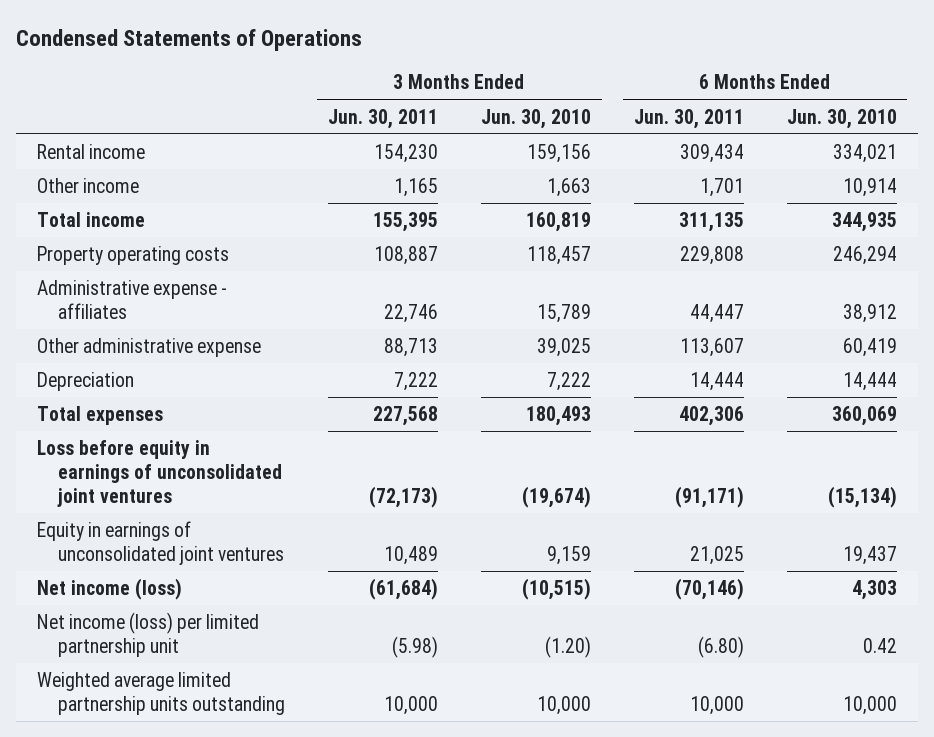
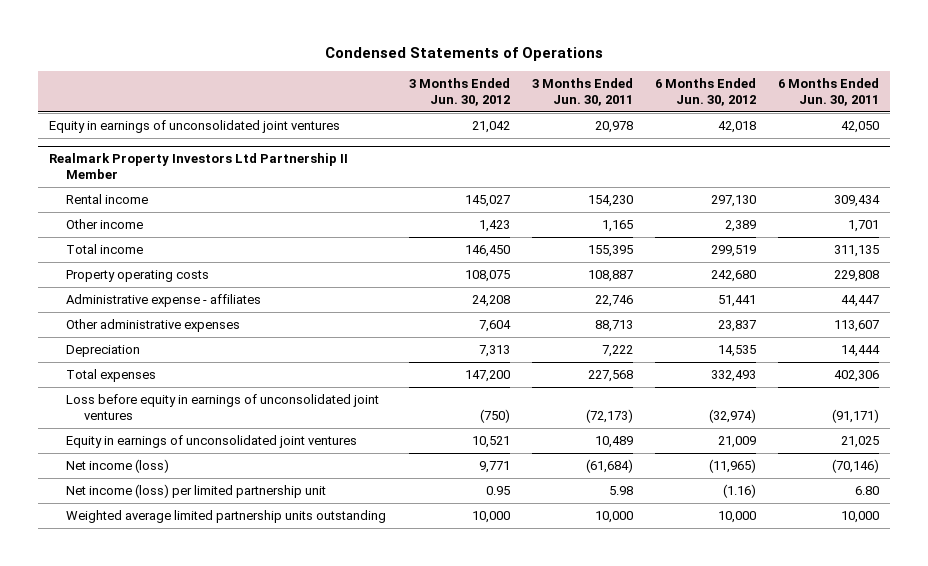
[480,108,591,129] Jun. 30, 2010 -> none
[786,108,897,129] Jun. 30, 2010 -> none
none -> [408,77,510,106] 3 Months Ended Jun. 30, 2012
none -> [654,77,756,106] 6 Months Ended Jun. 30, 2012
none -> [48,119,340,133] Equity in earnings of unconsolidated joint ventures
none -> [48,153,348,180] Realmark Property Investors Ltd Partnership II Member
[37,337,262,357] Other administrative expense -> [66,318,241,332] Other administrative expenses
[392,636,439,659] (5.98) -> [608,485,633,495] 5.98
[697,636,744,659] (6.80) -> [855,485,880,495] 6.80

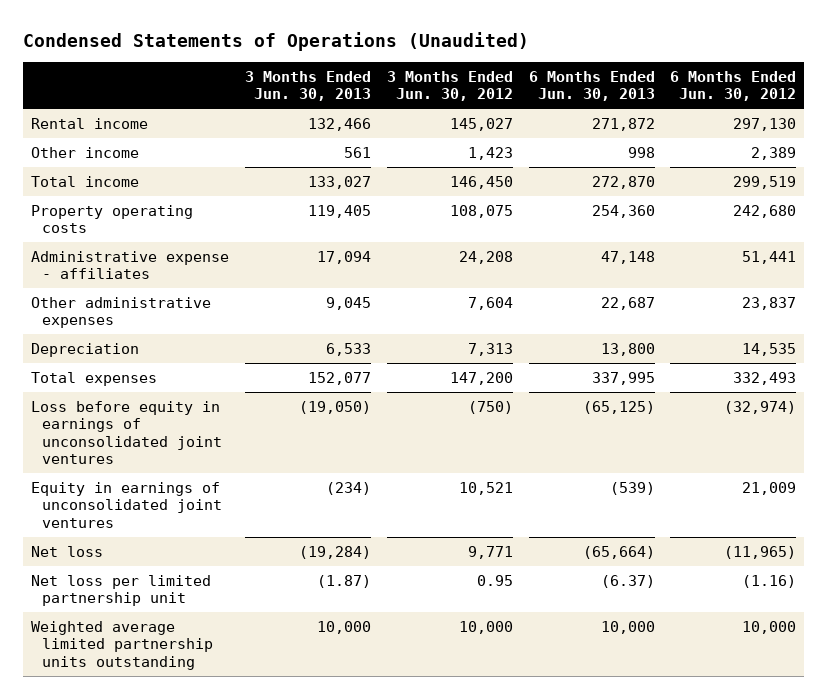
[325,46,604,61] Condensed Statements of Operations -> [23,31,530,51] Condensed Statements of Operations (Unaudited)
[531,77,633,106] 3 Months Ended Jun. 30, 2011 -> none
[778,77,880,106] 6 Months Ended Jun. 30, 2011 -> none
none -> [244,70,371,102] 3 Months Ended Jun. 30, 2013
none -> [528,70,655,102] 6 Months Ended Jun. 30, 2013
[48,119,340,133] Equity in earnings of unconsolidated joint ventures -> none
[48,153,348,180] Realmark Property Investors Ltd Partnership II Member -> none
[66,458,170,473] Net income (loss) -> [31,545,104,557] Net loss
[66,483,327,498] Net income (loss) per limited partnership unit -> [31,574,212,607] Net loss per limited partnership unit

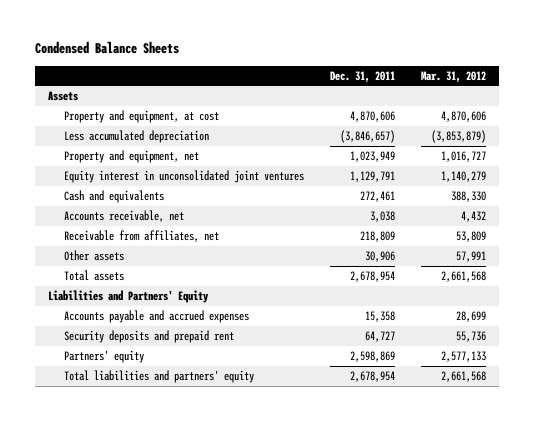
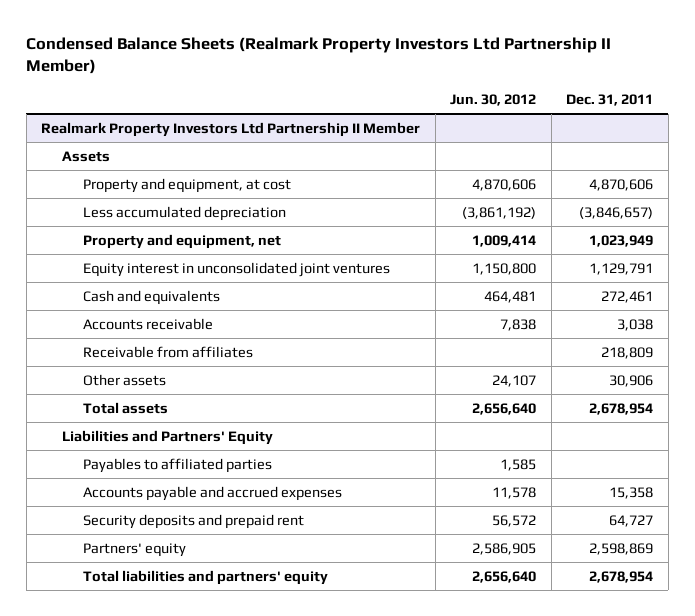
[34,41,179,55] Condensed Balance Sheets -> [26,36,612,74] Condensed Balance Sheets (Realmark Property Investors Ltd Partnership II Member)
[421,70,487,83] Mar. 31, 2012 -> none
none -> [450,93,537,106] Jun. 30, 2012
none -> [41,121,421,137] Realmark Property Investors Ltd Partnership II Member
[64,210,185,223] Accounts receivable, net -> [82,317,213,330] Accounts receivable
[64,230,220,243] Receivable from affiliates, net -> [82,345,253,358] Receivable from affiliates
none -> [82,457,272,473] Payables to affiliated parties

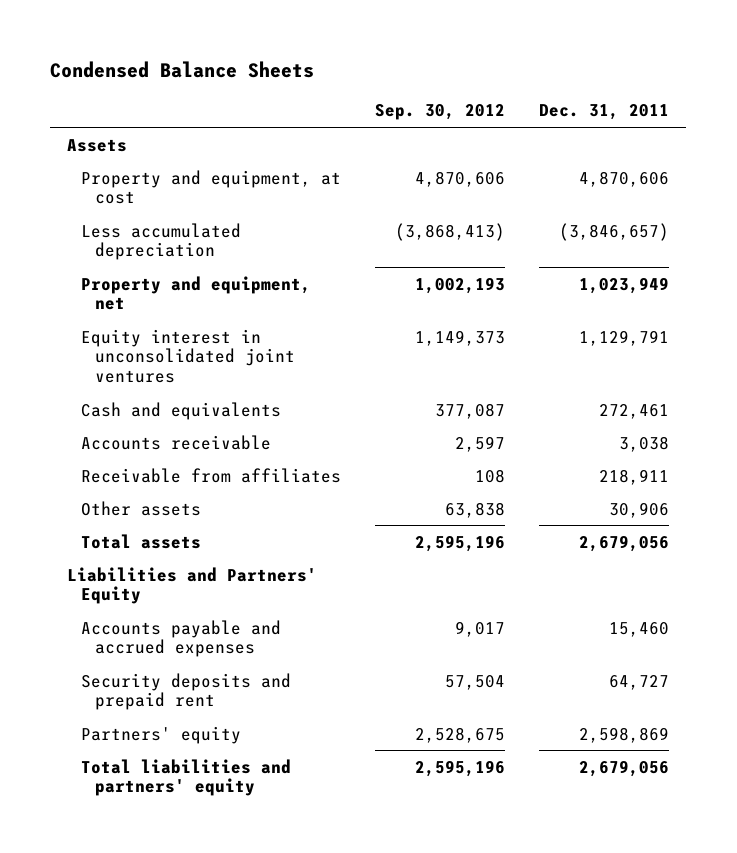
[26,36,612,74] Condensed Balance Sheets (Realmark Property Investors Ltd Partnership II Member) -> [50,60,315,78] Condensed Balance Sheets
[450,93,537,106] Jun. 30, 2012 -> none
none -> [375,104,506,121] Sep. 30, 2012
[41,121,421,137] Realmark Property Investors Ltd Partnership II Member -> none
[601,346,654,359] 218,809 -> [599,468,670,485] 218,911
[589,402,654,415] 2,678,954 -> [579,534,670,552] 2,679,056
[82,457,272,473] Payables to affiliated parties -> none
[609,486,654,499] 15,358 -> [609,621,670,637] 15,460
[589,570,654,583] 2,678,954 -> [579,759,670,777] 2,679,056

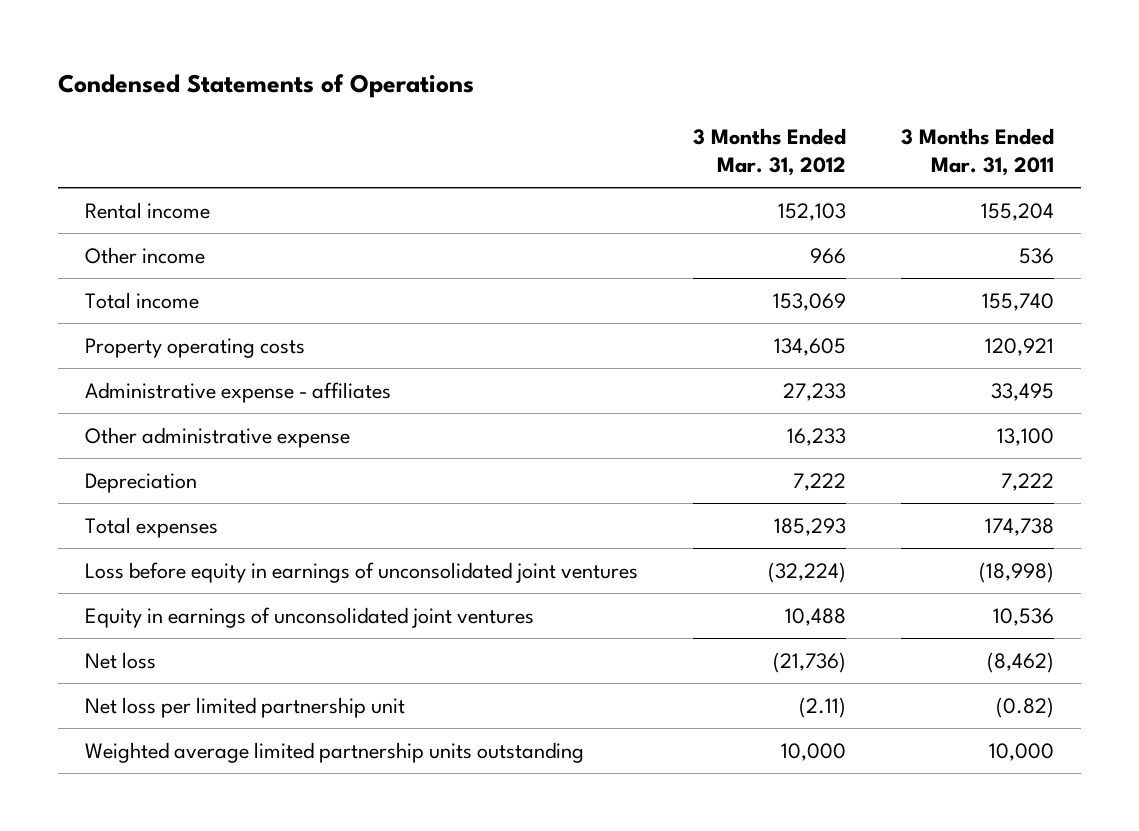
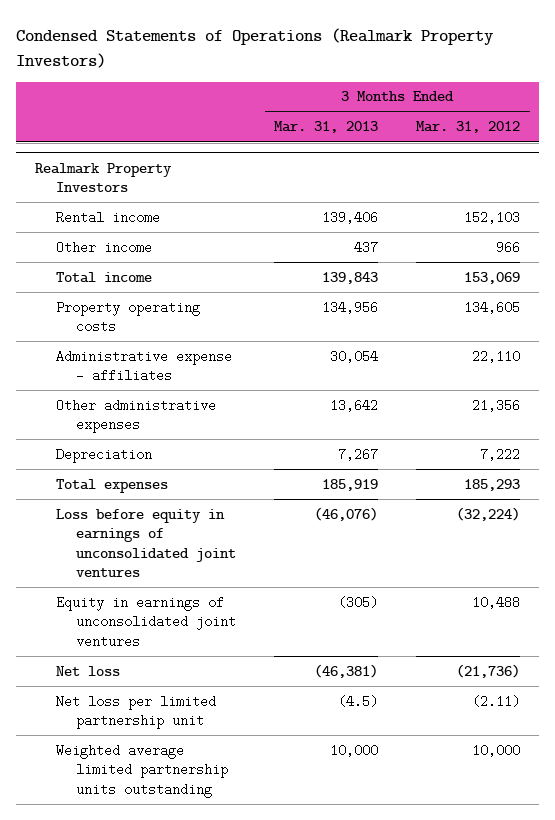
[57,74,474,99] Condensed Statements of Operations -> [16,28,495,68] Condensed Statements of Operations (Realmark Property Investors)
[900,127,1054,177] 3 Months Ended Mar. 31, 2011 -> none
none -> [274,121,379,134] Mar. 31, 2013
none -> [35,162,173,192] Realmark Property Investors
[783,382,847,401] 27,233 -> [472,349,521,363] 22,110
[85,426,351,448] Other administrative expense -> [55,398,216,434] Other administrative expenses
[787,427,847,446] 16,233 -> [472,398,521,412] 21,356

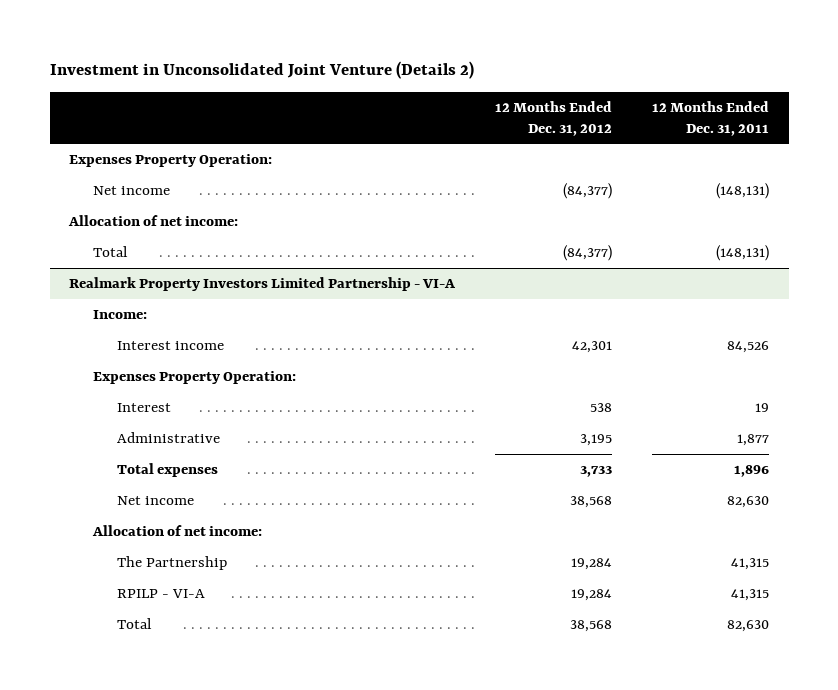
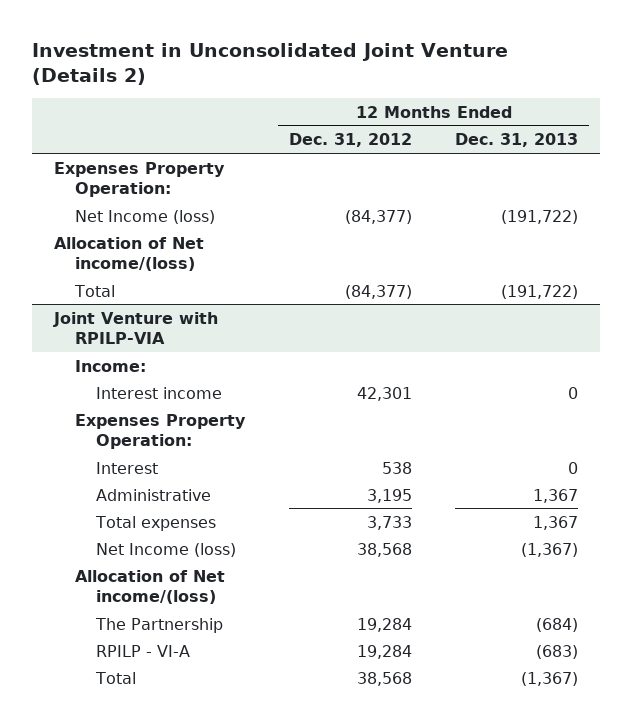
[651,101,769,136] 12 Months Ended Dec. 31, 2011 -> none
none -> [455,133,579,148] Dec. 31, 2013
[93,186,171,196] Net income -> [75,209,216,224] Net Income (loss)
[68,215,239,227] Allocation of net income: -> [54,236,205,271] Allocation of Net income/(loss)
[69,277,456,292] Realmark Property Investors Limited Partnership - VI-A -> none
none -> [53,311,219,344] Joint Venture with RPILP-VIA
[116,496,194,506] Net income -> [96,542,237,557] Net Income (loss)
[92,525,263,537] Allocation of net income: -> [75,569,226,604] Allocation of Net income/(loss)

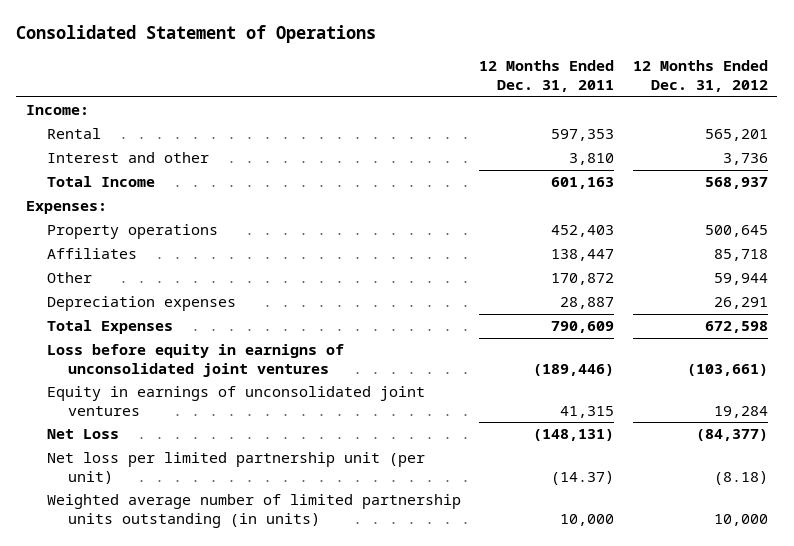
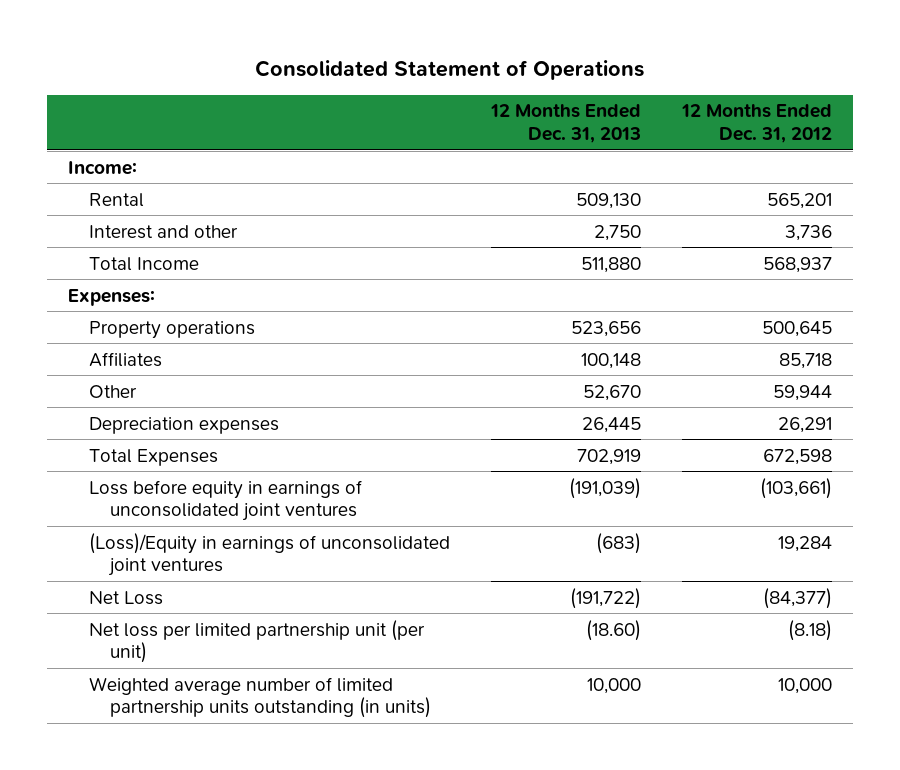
[479,60,615,93] 12 Months Ended Dec. 31, 2011 -> none
none -> [489,104,641,144] 12 Months Ended Dec. 31, 2013
[46,344,344,378] Loss before equity in earnigns of unconsolidated joint ventures -> [88,479,362,522] Loss before equity in earnings of unconsolidated joint ventures
[46,386,425,417] Equity in earnings of unconsolidated joint ventures -> [88,532,450,577] (Loss)/Equity in earnings of unconsolidated joint ventures

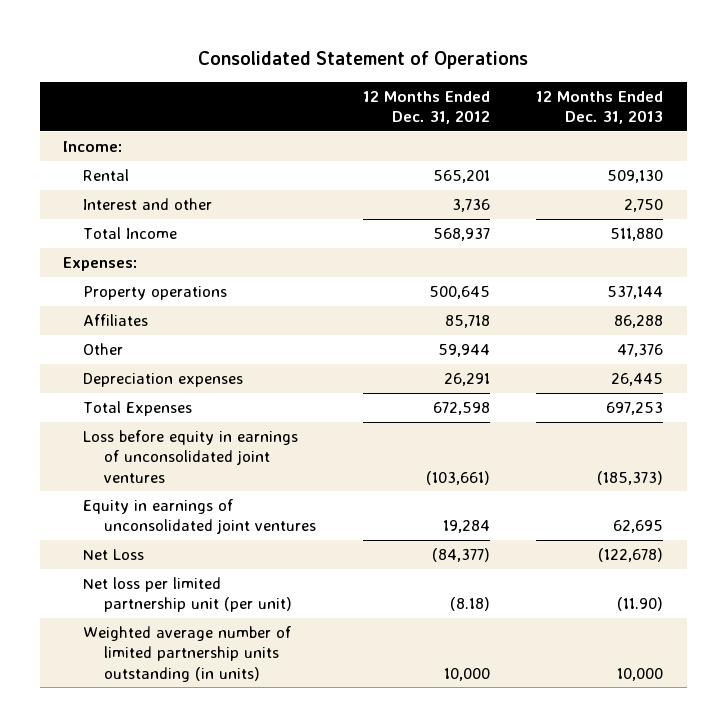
[570,320,641,337] 523,656 -> [607,285,664,299] 537,144
[580,352,641,369] 100,148 -> [614,314,664,328] 86,288
[582,384,641,401] 52,670 -> [617,343,664,357] 47,376
[576,448,641,465] 702,919 -> [606,401,664,415] 697,253
[568,477,641,499] (191,039) -> [597,470,664,485] (185,373)
[88,532,450,577] (Loss)/Equity in earnings of unconsolidated joint ventures -> [83,498,316,535] Equity in earnings of unconsolidated joint ventures
[595,532,641,554] (683) -> [613,520,664,534] 62,695
[569,587,641,609] (191,722) -> [598,547,664,562] (122,678)
[585,619,641,641] (18.60) -> [617,597,664,612] (11.90)

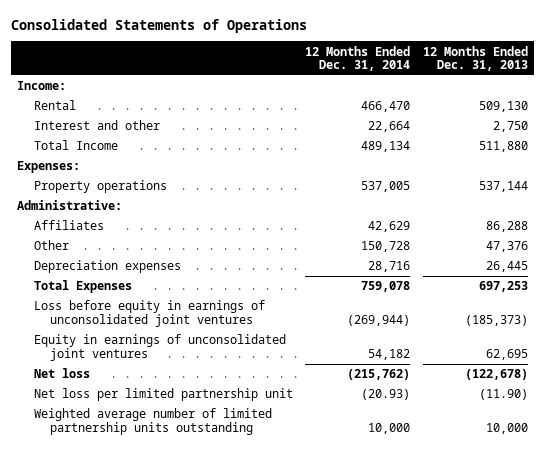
[198,51,529,70] Consolidated Statement of Operations -> [11,18,308,33] Consolidated Statements of Operations
[362,90,490,125] 12 Months Ended Dec. 31, 2012 -> none
none -> [305,45,411,72] 12 Months Ended Dec. 31, 2014
none -> [17,200,123,211] Administrative:
[83,548,145,560] Net Loss -> [33,368,90,379] Net loss
[83,576,292,613] Net loss per limited partnership unit (per unit) -> [33,388,293,402] Net loss per limited partnership unit
[83,625,292,682] Weighted average number of limited partnership units outstanding (in units) -> [33,408,272,435] Weighted average number of limited partnership units outstanding

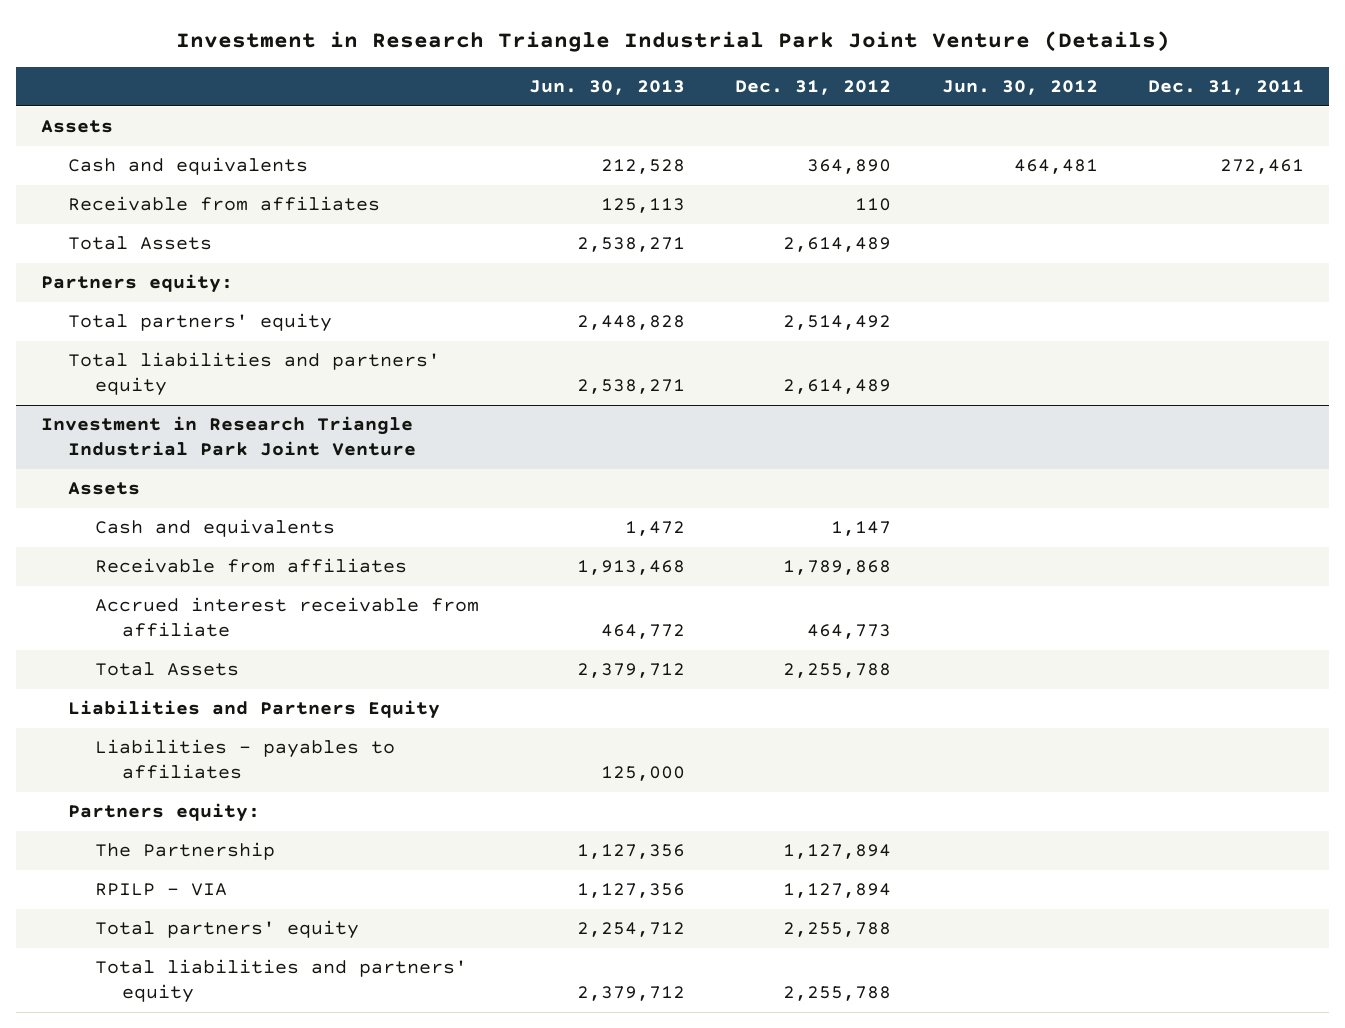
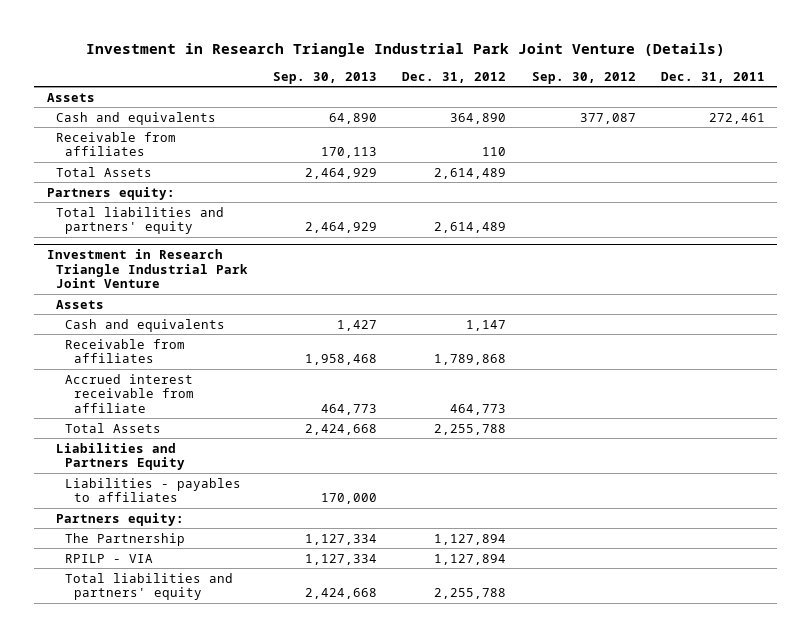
[529,80,686,96] Jun. 30, 2013 -> none
[941,80,1098,96] Jun. 30, 2012 -> none
none -> [273,72,378,85] Sep. 30, 2013
none -> [531,72,636,85] Sep. 30, 2012
[67,313,332,333] Total partners' equity -> none
[94,920,359,940] Total partners' equity -> none

